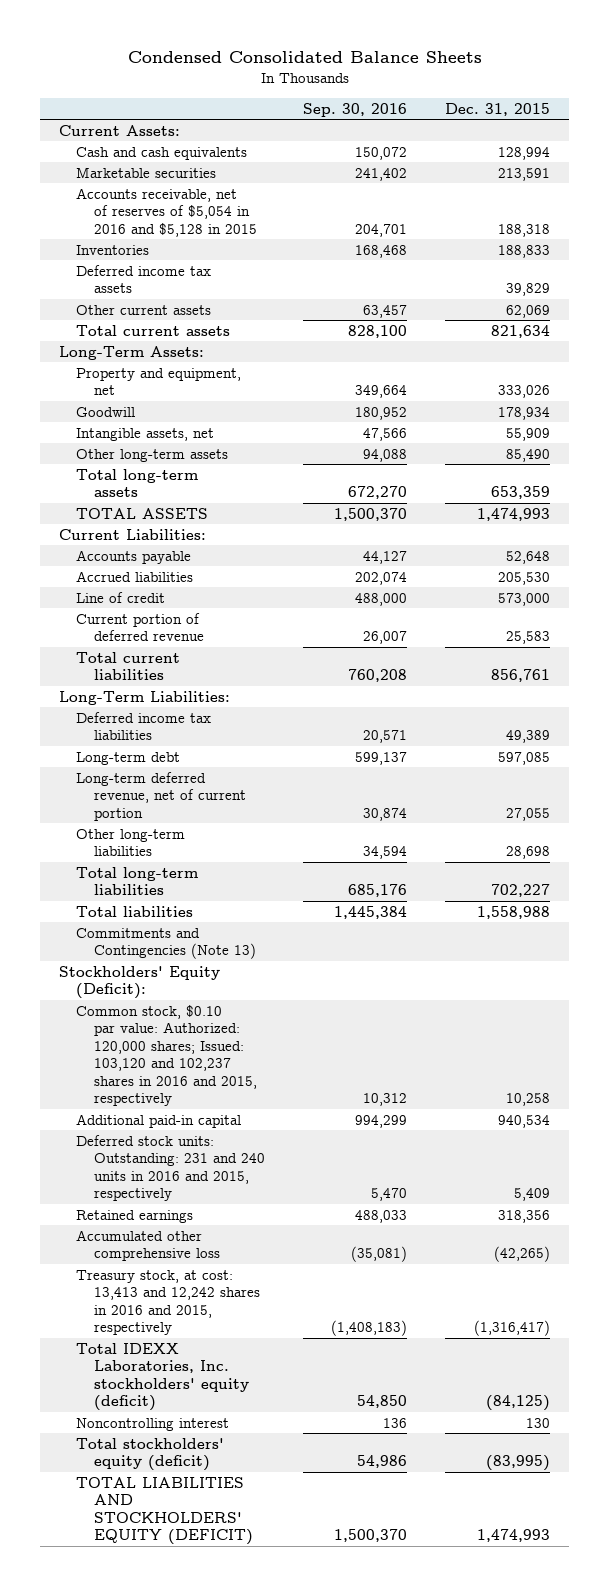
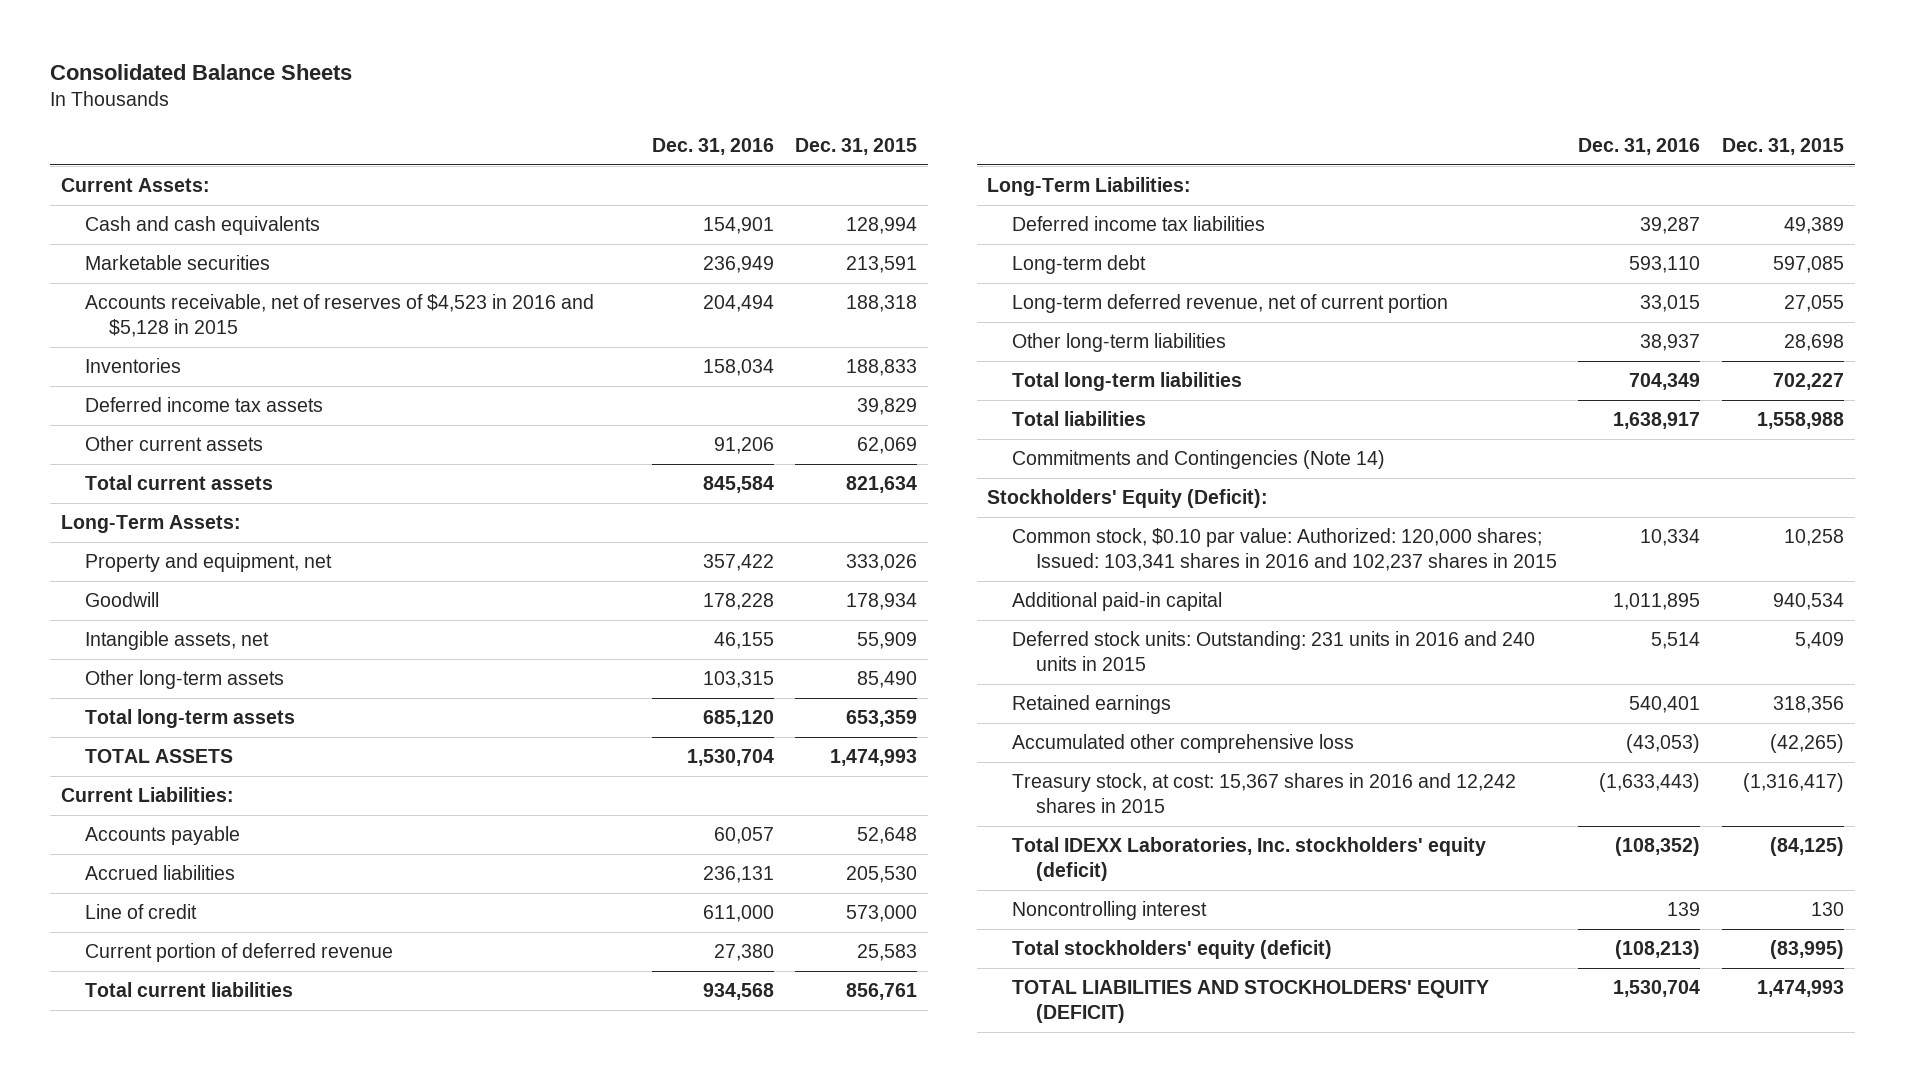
[127,51,482,64] Condensed Consolidated Balance Sheets -> [50,64,353,81] Consolidated Balance Sheets
[302,102,407,117] Sep. 30, 2016 -> none
none -> [651,137,774,155] Dec. 31, 2016
[76,187,257,237] Accounts receivable, net of reserves of $5,054 in 2016 and $5,128 in 2015 -> [85,294,595,337] Accounts receivable, net of reserves of $4,523 in 2016 and $5,128 in 2015
[76,927,256,960] Commitments and Contingencies (Note 13) -> [1011,450,1385,470] Commitments and Contingencies (Note 14)
[76,1004,257,1106] Common stock, $0.10 par value: Authorized: 120,000 shares; Issued: 103,120 and 102,237 shares in 2016 and 2015, respectively -> [1011,528,1557,571] Common stock, $0.10 par value: Authorized: 120,000 shares; Issued: 103,341 shares in 2016 and 102,237 shares in 2015
[76,1134,265,1202] Deferred stock units: Outstanding: 231 and 240 units in 2016 and 2015, respectively -> [1011,631,1535,671] Deferred stock units: Outstanding: 231 units in 2016 and 240 units in 2015
[76,1269,260,1336] Treasury stock, at cost: 13,413 and 12,242 shares in 2016 and 2015, respectively -> [1011,773,1516,813] Treasury stock, at cost: 15,367 shares in 2016 and 12,242 shares in 2015

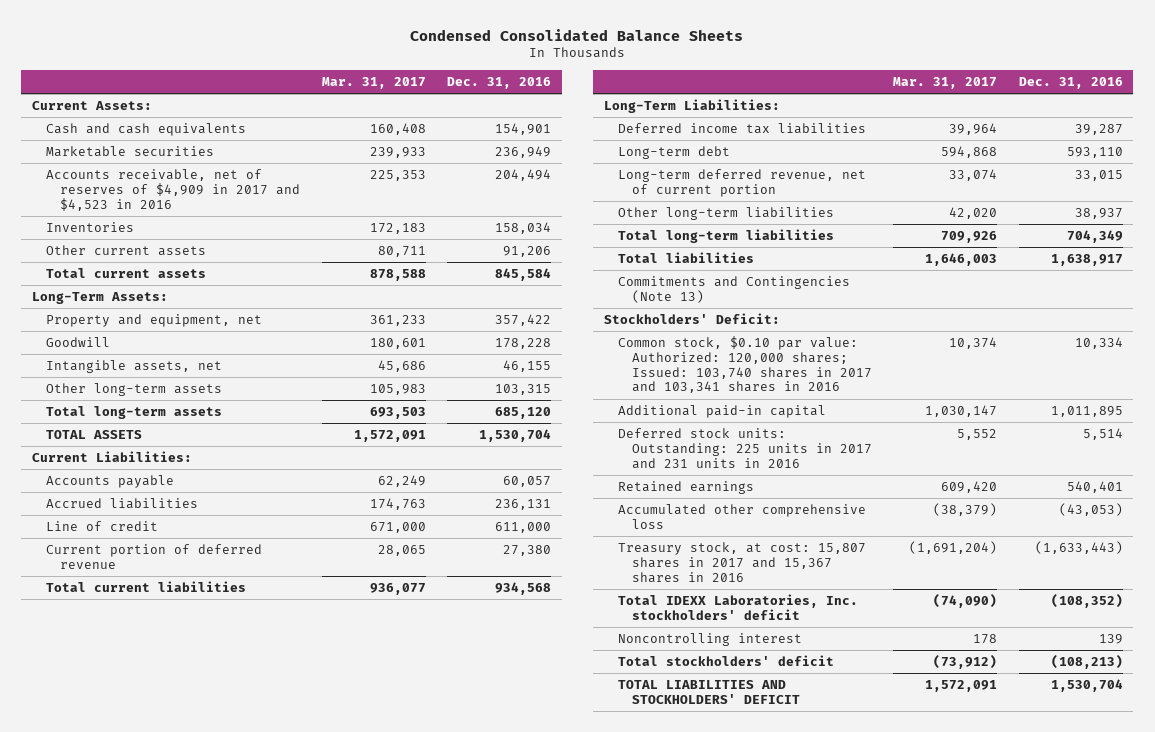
[50,64,353,81] Consolidated Balance Sheets -> [410,28,744,41] Condensed Consolidated Balance Sheets
[795,137,918,155] Dec. 31, 2015 -> none
none -> [321,76,426,89] Mar. 31, 2017
[85,294,595,337] Accounts receivable, net of reserves of $4,523 in 2016 and $5,128 in 2015 -> [46,168,301,211] Accounts receivable, net of reserves of $4,909 in 2017 and $4,523 in 2016
[85,397,324,413] Deferred income tax assets -> none
[1011,450,1385,470] Commitments and Contingencies (Note 14) -> [617,275,850,303] Commitments and Contingencies (Note 13)
[987,489,1269,509] Stockholders' Equity (Deficit): -> [603,312,780,324] Stockholders' Deficit:
[1011,528,1557,571] Common stock, $0.10 par value: Authorized: 120,000 shares; Issued: 103,341 shares in 2016 and 102,237 shares in 2015 -> [617,335,872,394] Common stock, $0.10 par value: Authorized: 120,000 shares; Issued: 103,740 shares in 2017 and 103,341 shares in 2016
[1011,631,1535,671] Deferred stock units: Outstanding: 231 units in 2016 and 240 units in 2015 -> [617,427,872,469] Deferred stock units: Outstanding: 225 units in 2017 and 231 units in 2016
[1011,773,1516,813] Treasury stock, at cost: 15,367 shares in 2016 and 12,242 shares in 2015 -> [617,541,866,583] Treasury stock, at cost: 15,807 shares in 2017 and 15,367 shares in 2016
[1011,837,1486,881] Total IDEXX Laboratories, Inc. stockholders' equity (deficit) -> [617,593,858,620] Total IDEXX Laboratories, Inc. stockholders' deficit
[1011,940,1332,960] Total stockholders' equity (deficit) -> [617,654,834,666] Total stockholders' deficit
[1011,980,1489,1023] TOTAL LIABILITIES AND STOCKHOLDERS' EQUITY (DEFICIT) -> [617,679,800,704] TOTAL LIABILITIES AND STOCKHOLDERS' DEFICIT

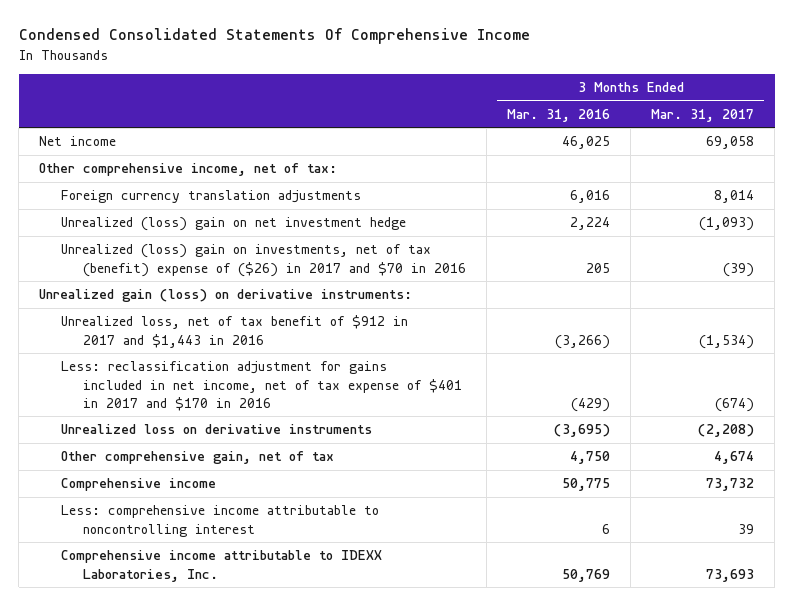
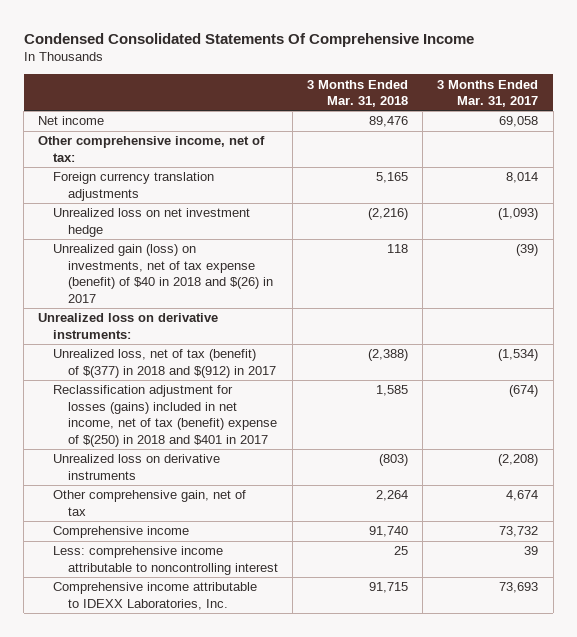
[507,108,611,122] Mar. 31, 2016 -> none
none -> [307,79,409,107] 3 Months Ended Mar. 31, 2018
[60,217,406,232] Unrealized (loss) gain on net investment hedge -> [53,208,251,237] Unrealized loss on net investment hedge
[60,244,466,277] Unrealized (loss) gain on investments, net of tax (benefit) expense of ($26) in 2017 and $70 in 2016 -> [53,244,273,303] Unrealized gain (loss) on investments, net of tax expense (benefit) of $40 in 2018 and $(26) in 2017
[39,289,413,303] Unrealized gain (loss) on derivative instruments: -> [38,313,219,339] Unrealized loss on derivative instruments:
[60,315,408,348] Unrealized loss, net of tax benefit of $912 in 2017 and $1,443 in 2016 -> [53,349,276,378] Unrealized loss, net of tax (benefit) of $(377) in 2018 and $(912) in 2017
[60,361,462,411] Less: reclassification adjustment for gains included in net income, net of tax expense of $401 in 2017 and $170 in 2016 -> [53,385,277,447] Reclassification adjustment for losses (gains) included in net income, net of tax (benefit) expense of $(250) in 2018 and $401 in 2017

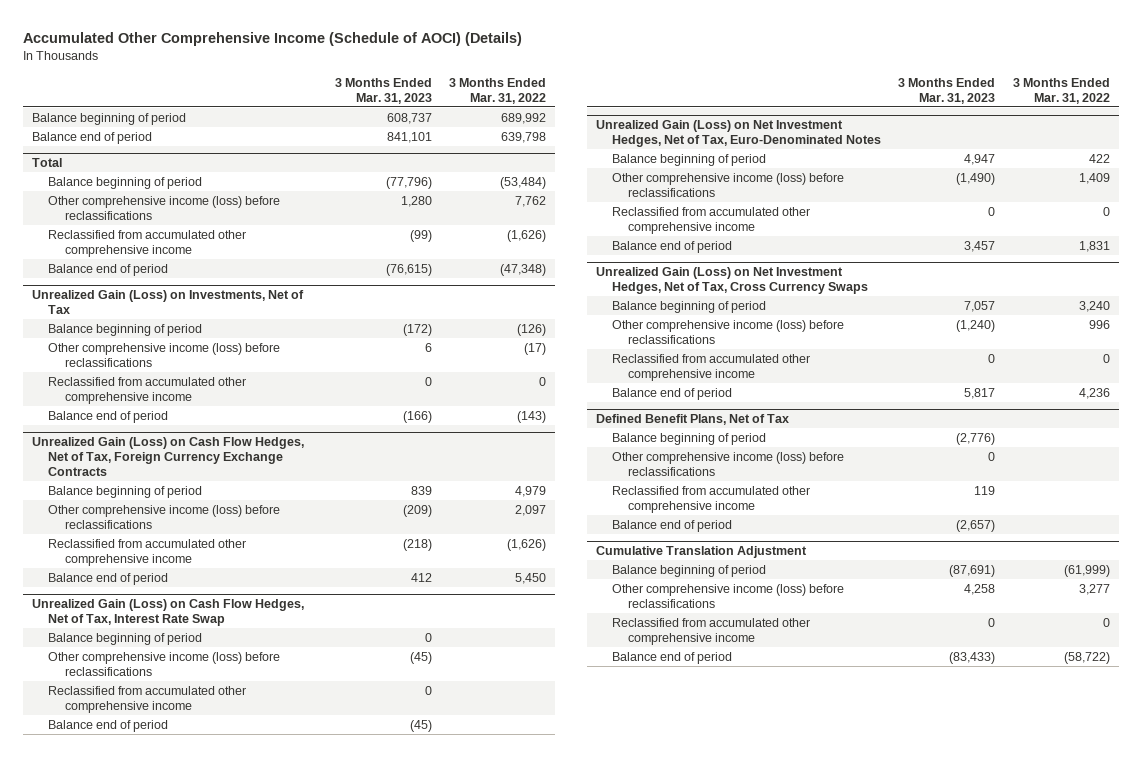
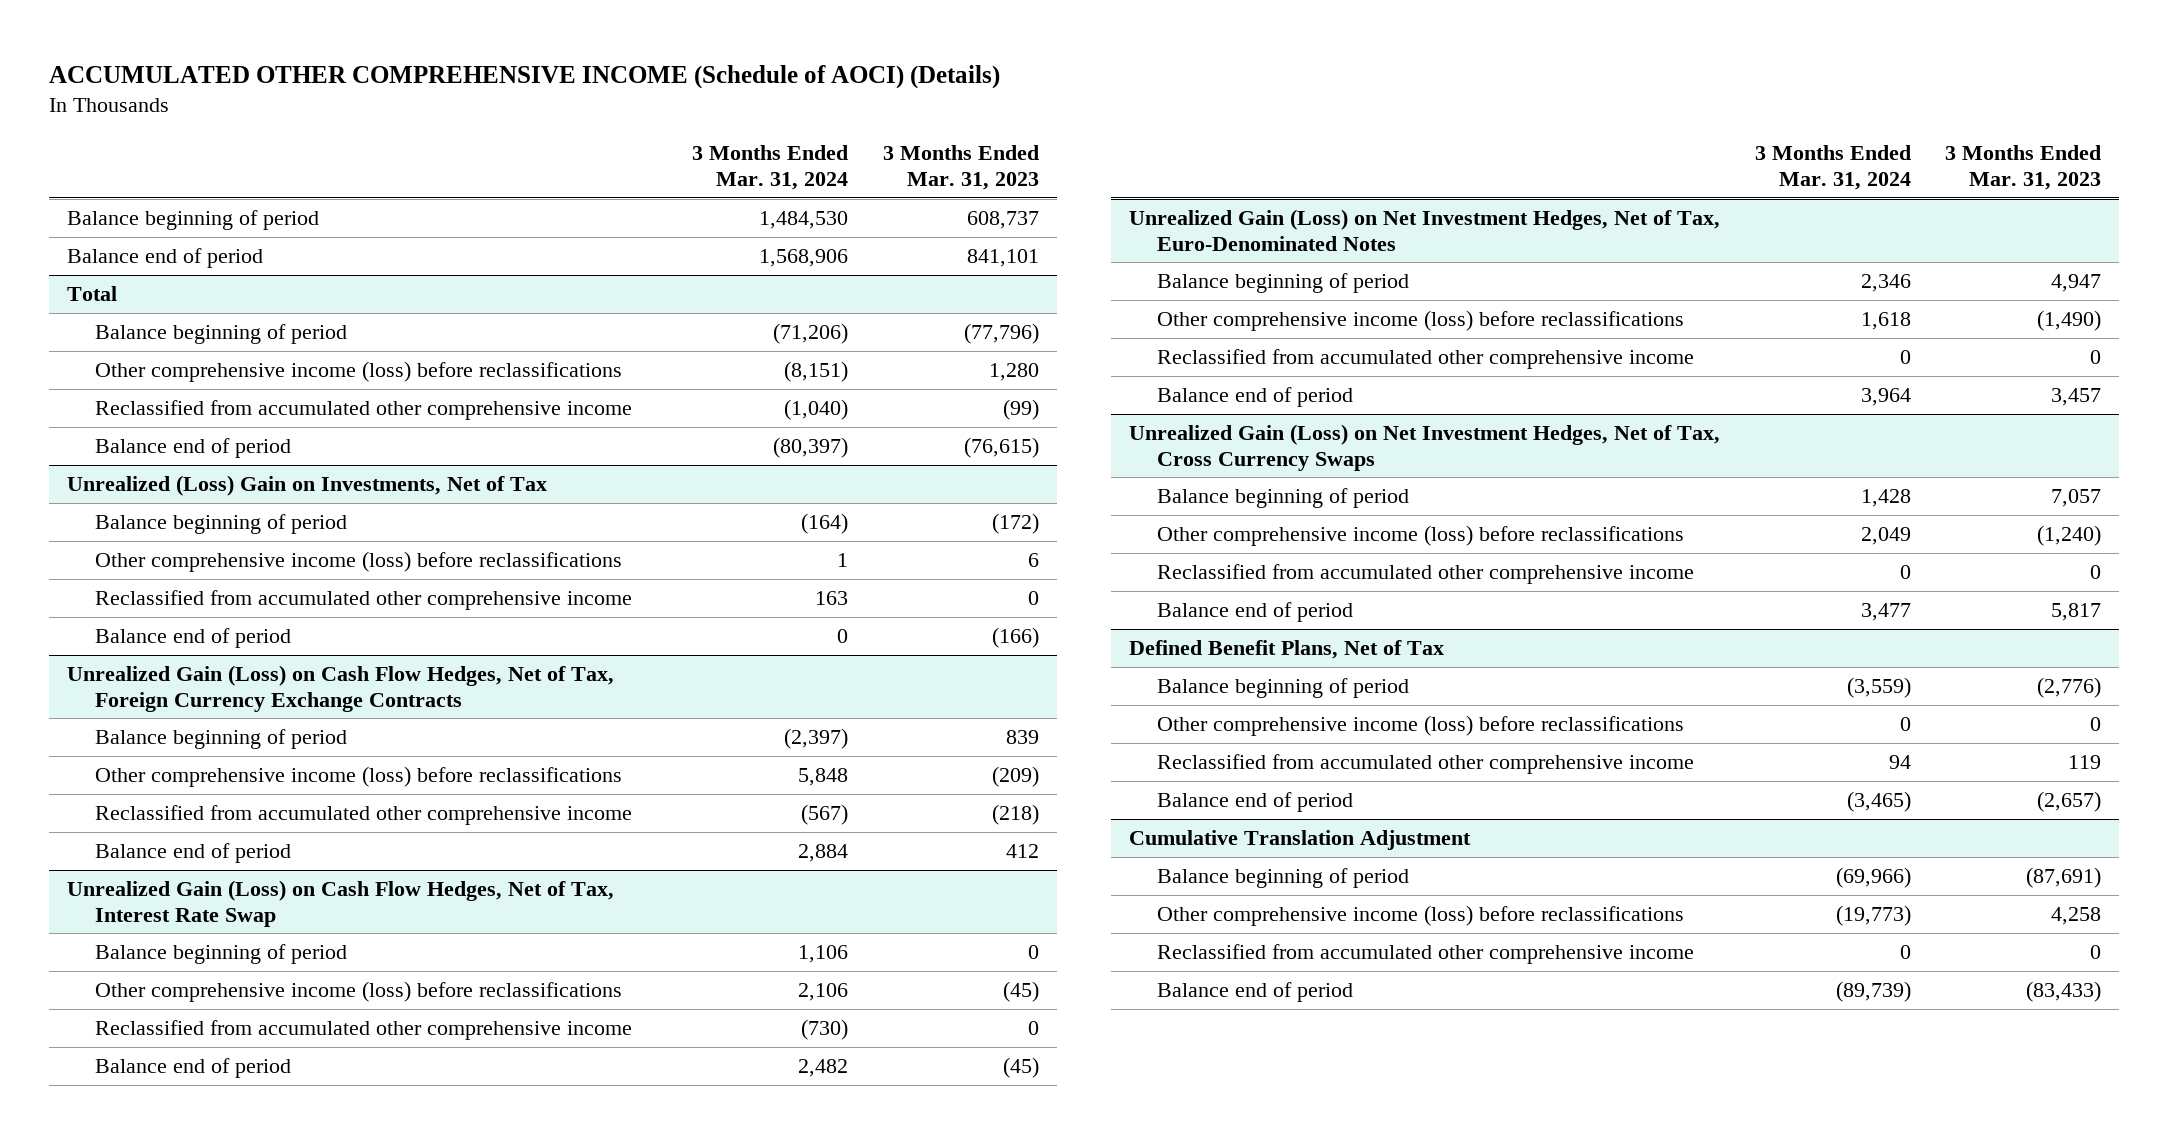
[23,32,523,47] Accumulated Other Comprehensive Income (Schedule of AOCI) (Details) -> [49,64,1001,89] ACCUMULATED OTHER COMPREHENSIVE INCOME (Schedule of AOCI) (Details)
[449,77,547,104] 3 Months Ended Mar. 31, 2022 -> none
none -> [692,145,849,190] 3 Months Ended Mar. 31, 2024
[32,290,305,315] Unrealized Gain (Loss) on Investments, Net of Tax -> [66,475,547,497] Unrealized (Loss) Gain on Investments, Net of Tax

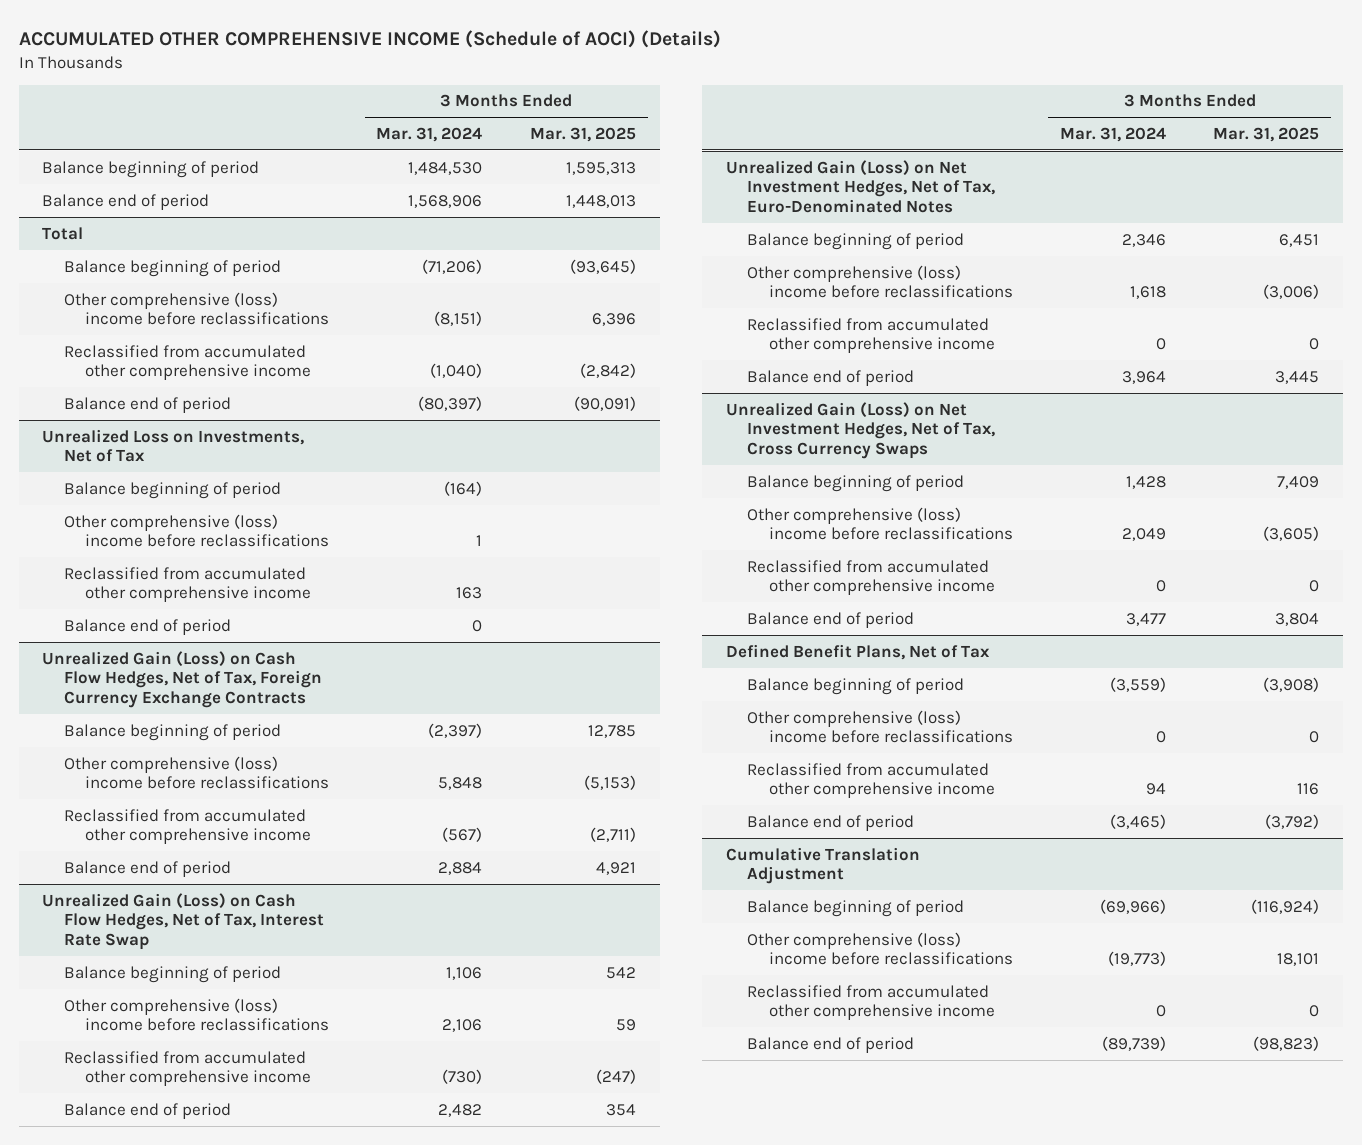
[883,145,1040,190] 3 Months Ended Mar. 31, 2023 -> none
none -> [529,127,636,143] Mar. 31, 2025
[94,361,622,383] Other comprehensive income (loss) before reclassifications -> [63,291,329,326] Other comprehensive (loss) income before reclassifications
[66,475,547,497] Unrealized (Loss) Gain on Investments, Net of Tax -> [42,428,305,463] Unrealized Loss on Investments, Net of Tax
[94,551,622,573] Other comprehensive income (loss) before reclassifications -> [63,513,329,548] Other comprehensive (loss) income before reclassifications
[94,766,622,788] Other comprehensive income (loss) before reclassifications -> [63,755,329,790] Other comprehensive (loss) income before reclassifications
[94,981,622,1003] Other comprehensive income (loss) before reclassifications -> [63,997,329,1032] Other comprehensive (loss) income before reclassifications
[1157,310,1685,332] Other comprehensive income (loss) before reclassifications -> [747,264,1013,299] Other comprehensive (loss) income before reclassifications
[1157,525,1685,547] Other comprehensive income (loss) before reclassifications -> [747,506,1013,541] Other comprehensive (loss) income before reclassifications
[1157,715,1685,737] Other comprehensive income (loss) before reclassifications -> [747,709,1013,744] Other comprehensive (loss) income before reclassifications
[1157,905,1685,927] Other comprehensive income (loss) before reclassifications -> [747,931,1013,966] Other comprehensive (loss) income before reclassifications

